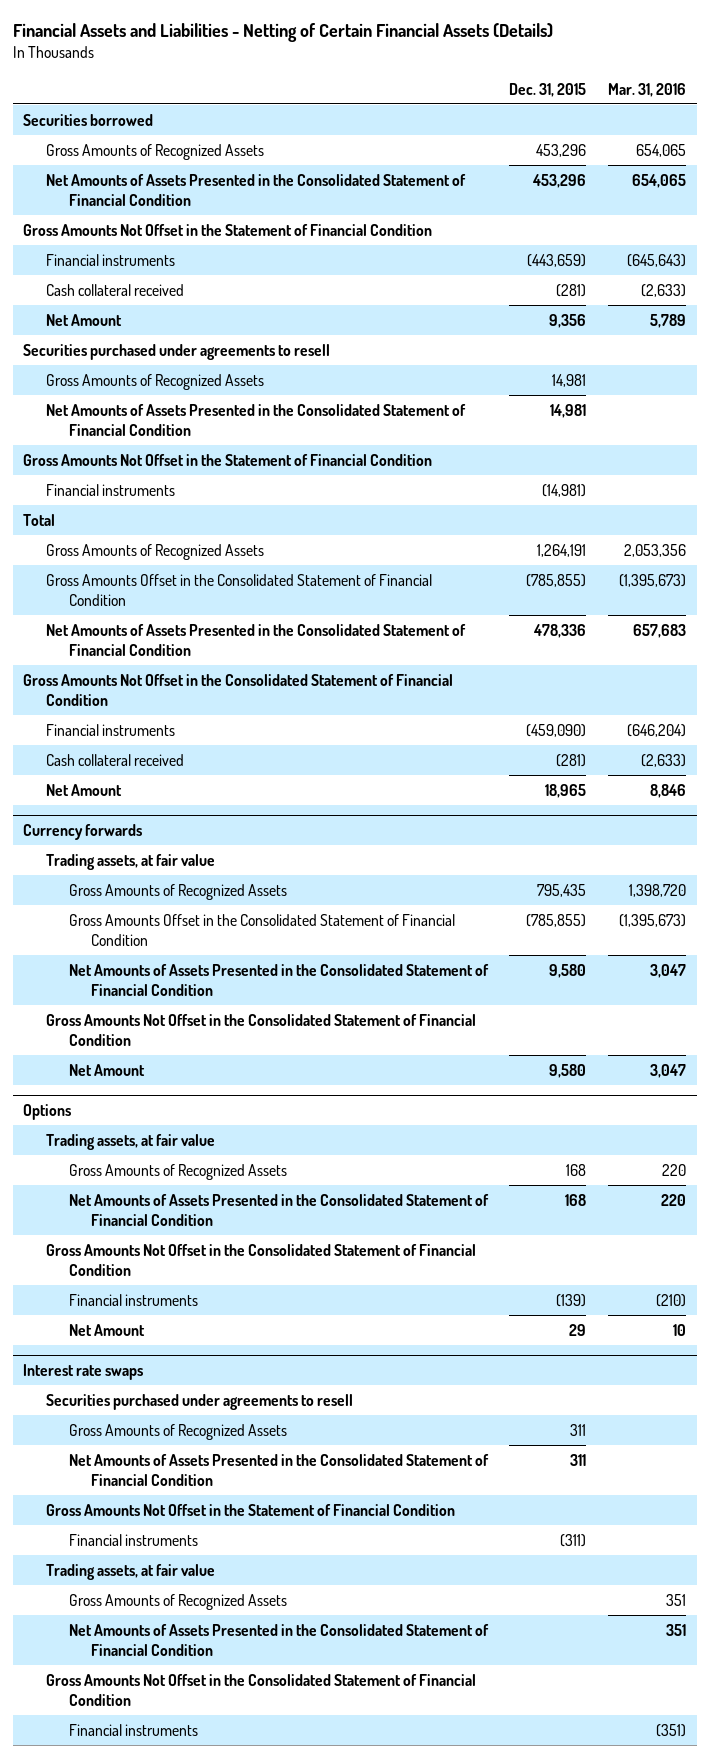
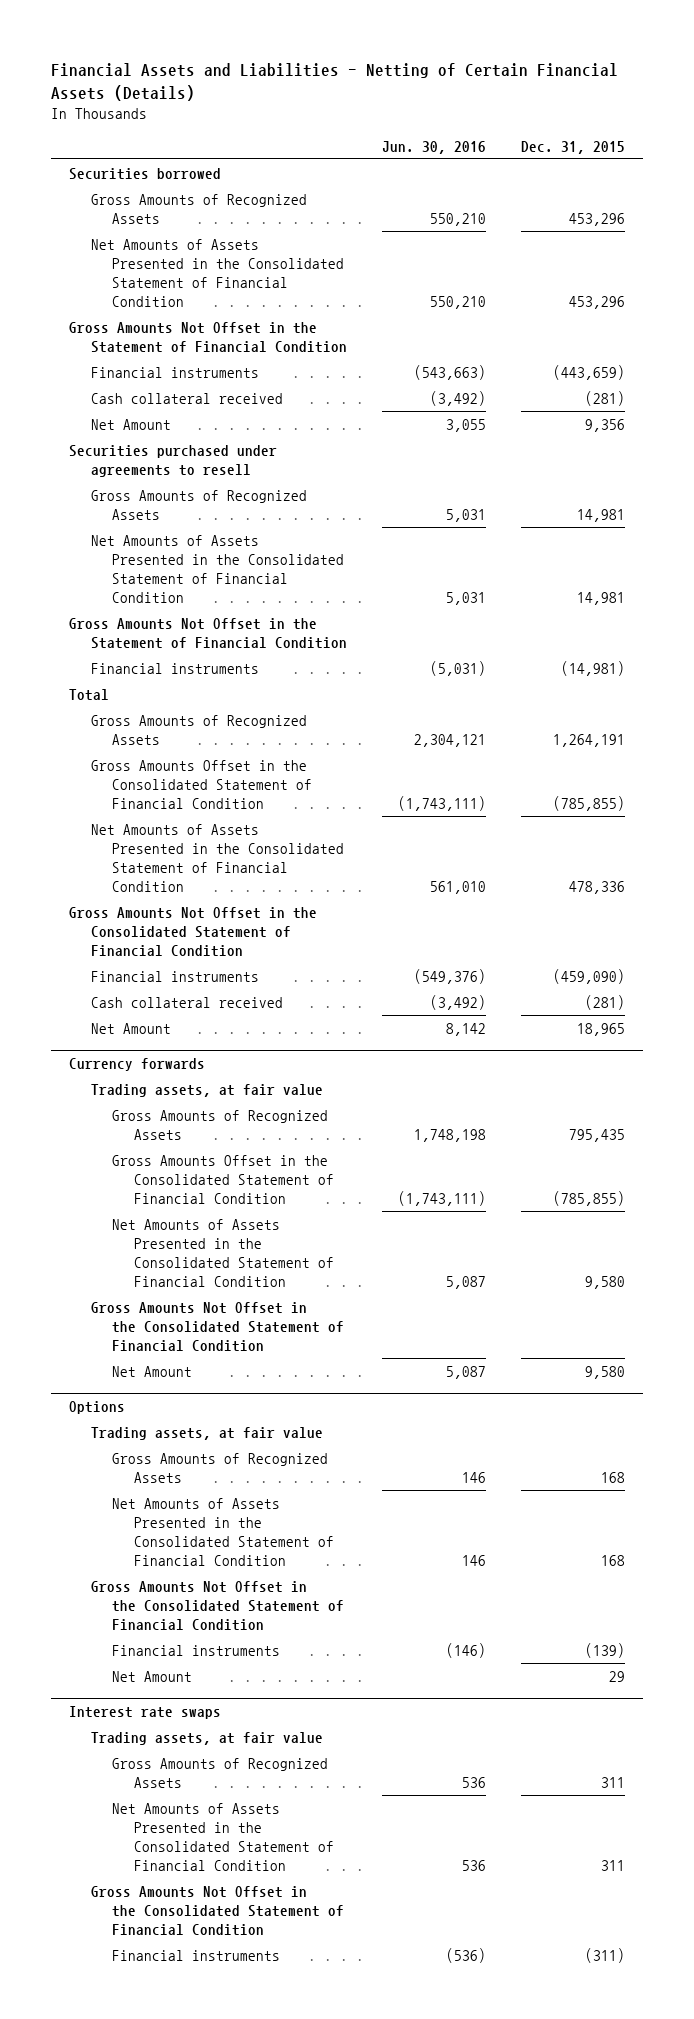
[607,82,686,97] Mar. 31, 2016 -> none
none -> [381,140,486,154] Jun. 30, 2016
[46,1393,354,1410] Securities purchased under agreements to resell -> none
[46,1563,216,1580] Trading assets, at fair value -> [90,1731,323,1745] Trading assets, at fair value
[46,1503,456,1516] Gross Amounts Not Offset in the Statement of Financial Condition -> none
[68,1593,287,1610] Gross Amounts of Recognized Assets -> none
[68,1623,489,1656] Net Amounts of Assets Presented in the Consolidated Statement of Financial Condition -> none
[68,1723,198,1736] Financial instruments -> none
[68,1533,198,1546] Financial instruments -> [112,1949,281,1961] Financial instruments

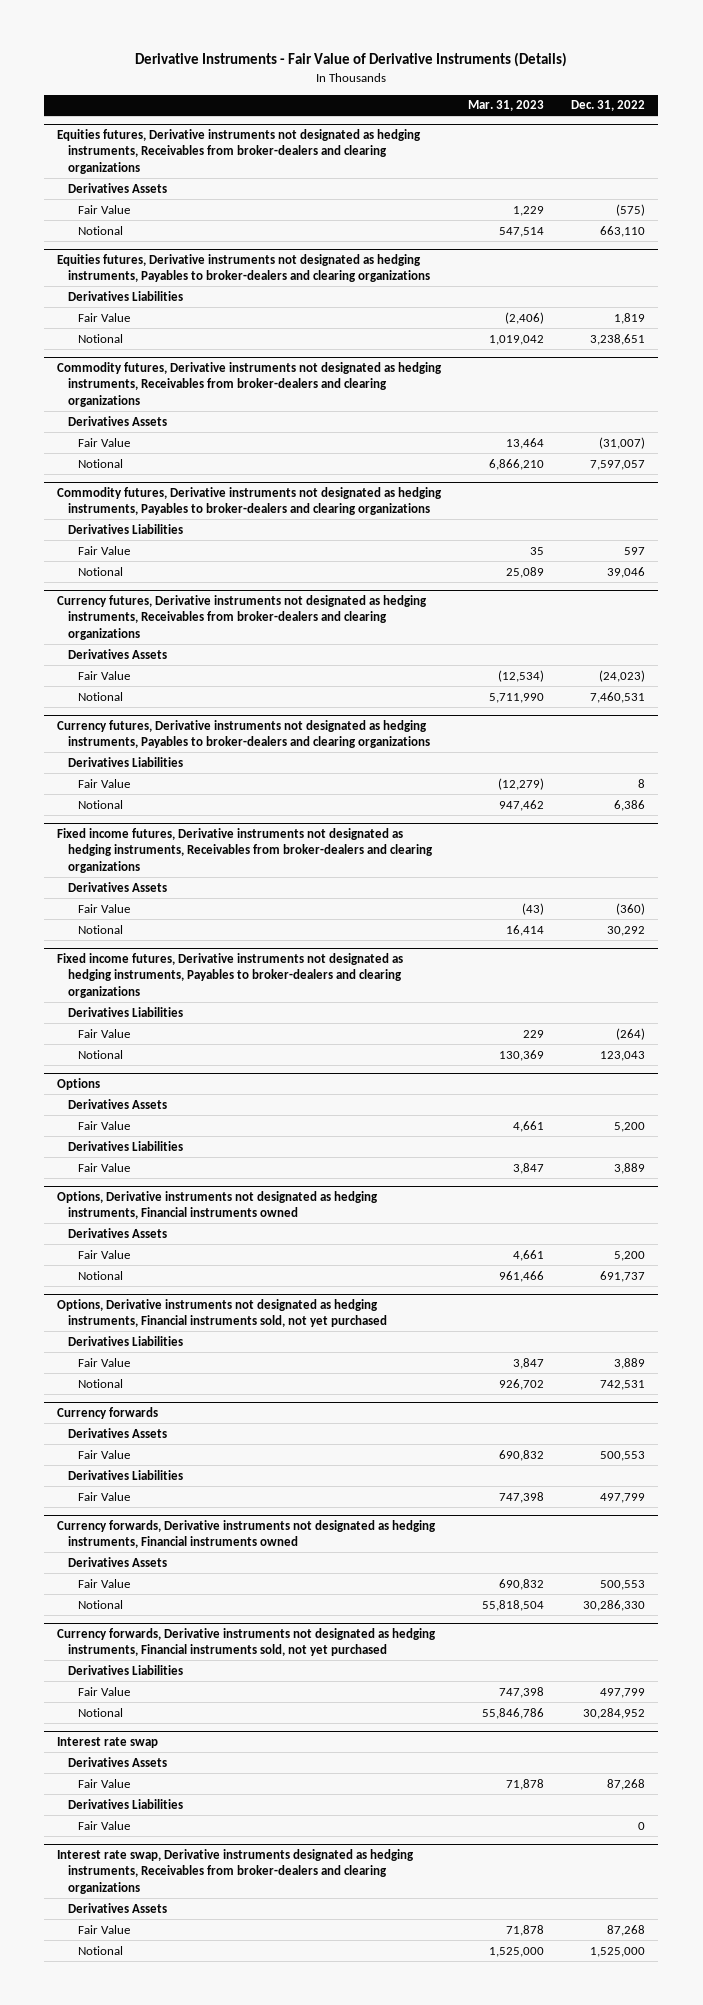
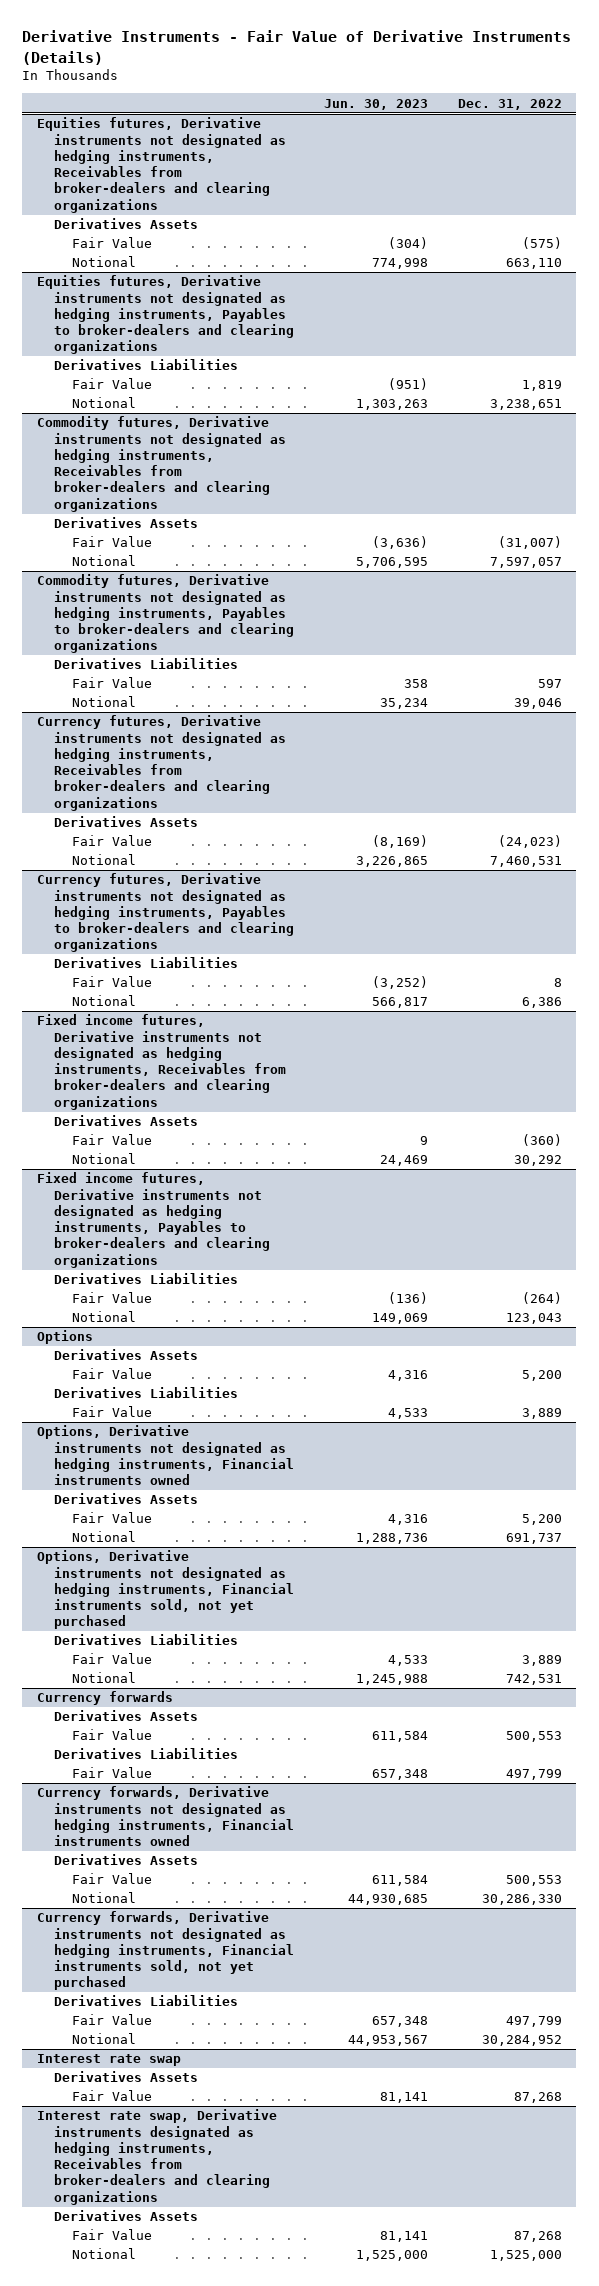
[468,100,545,112] Mar. 31, 2023 -> none
none -> [323,98,428,110] Jun. 30, 2023
[67,1798,183,1809] Derivatives Liabilities -> none
[78,1820,131,1830] Fair Value -> none

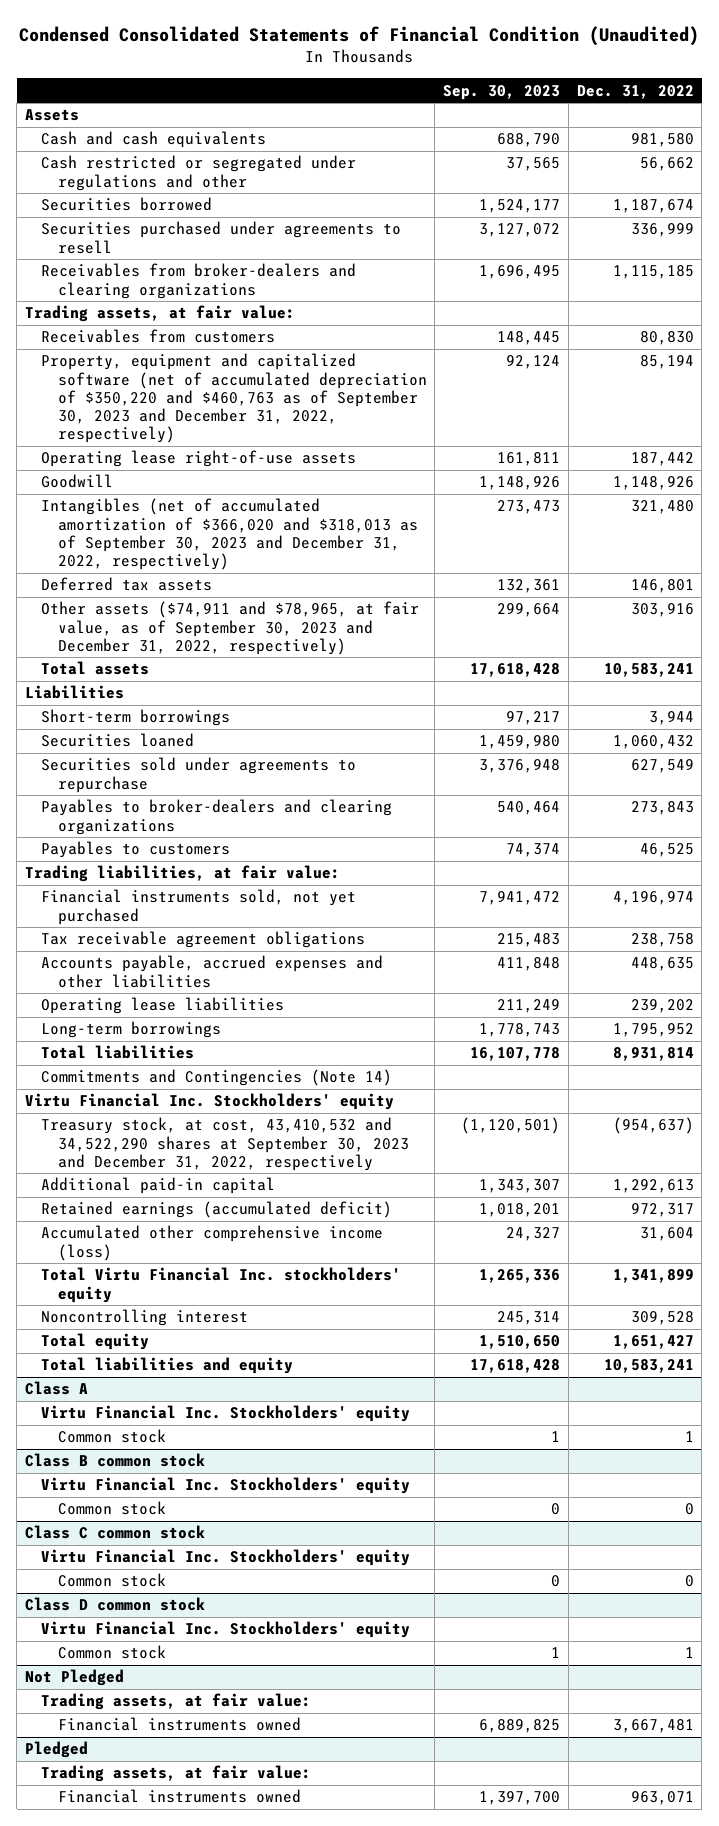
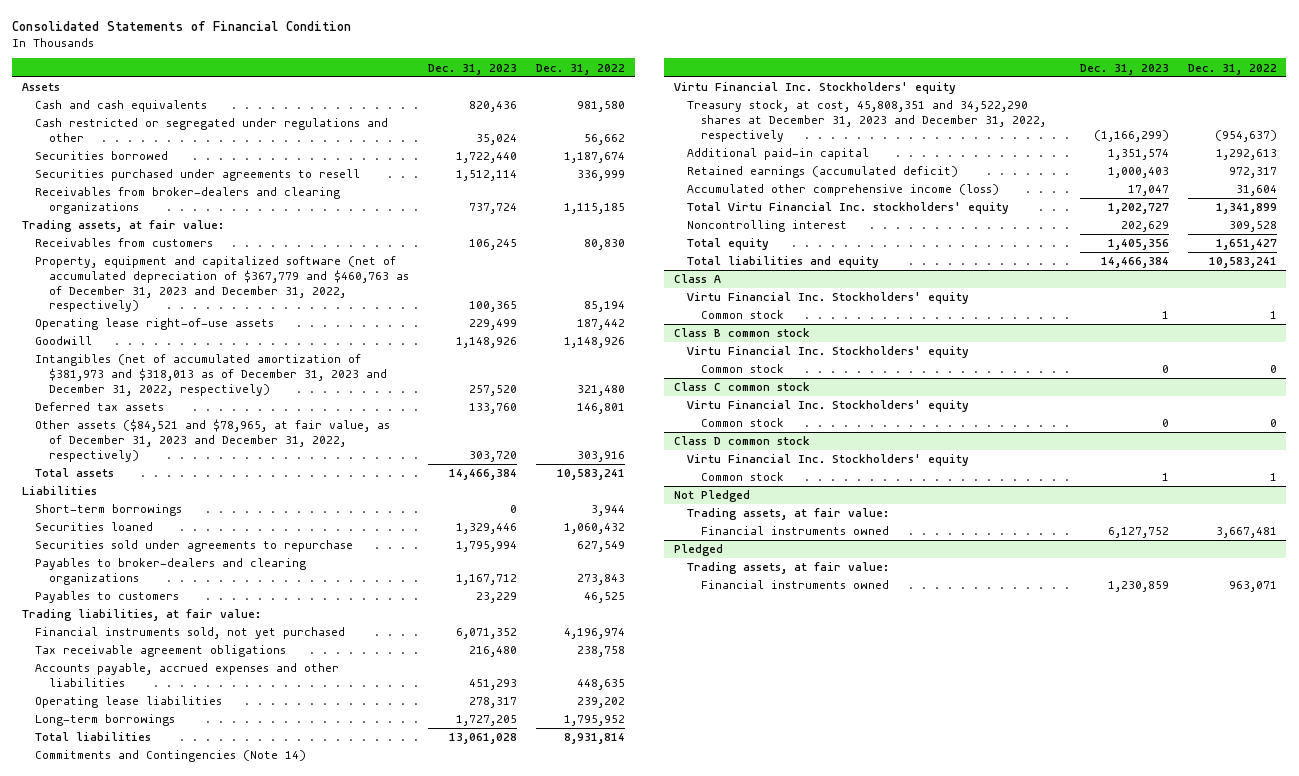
[19,26,700,47] Condensed Consolidated Statements of Financial Condition (Unaudited) -> [12,20,352,31] Consolidated Statements of Financial Condition
[443,84,561,100] Sep. 30, 2023 -> none
none -> [428,63,518,75] Dec. 31, 2023
[41,353,427,444] Property, equipment and capitalized software (net of accumulated depreciation of $350,220 and $460,763 as of September 30, 2023 and December 31, 2022, respectively) -> [35,256,410,313] Property, equipment and capitalized software (net of accumulated depreciation of $367,779 and $460,763 as of December 31, 2023 and December 31, 2022, respectively)
[41,498,418,571] Intangibles (net of accumulated amortization of $366,020 and $318,013 as of September 30, 2023 and December 31, 2022, respectively) -> [35,354,388,396] Intangibles (net of accumulated amortization of $381,973 and $318,013 as of December 31, 2023 and December 31, 2022, respectively)
[41,601,420,655] Other assets ($74,911 and $78,965, at fair value, as of September 30, 2023 and December 31, 2022, respectively) -> [35,419,391,462] Other assets ($84,521 and $78,965, at fair value, as of December 31, 2023 and December 31, 2022, respectively)
[41,1117,409,1171] Treasury stock, at cost, 43,410,532 and 34,522,290 shares at September 30, 2023 and December 31, 2022, respectively -> [687,100,1046,142] Treasury stock, at cost, 45,808,351 and 34,522,290 shares at December 31, 2023 and December 31, 2022, respectively

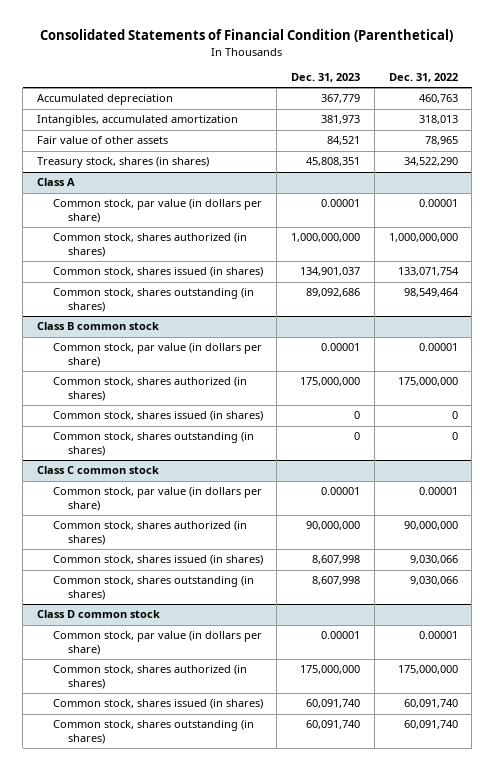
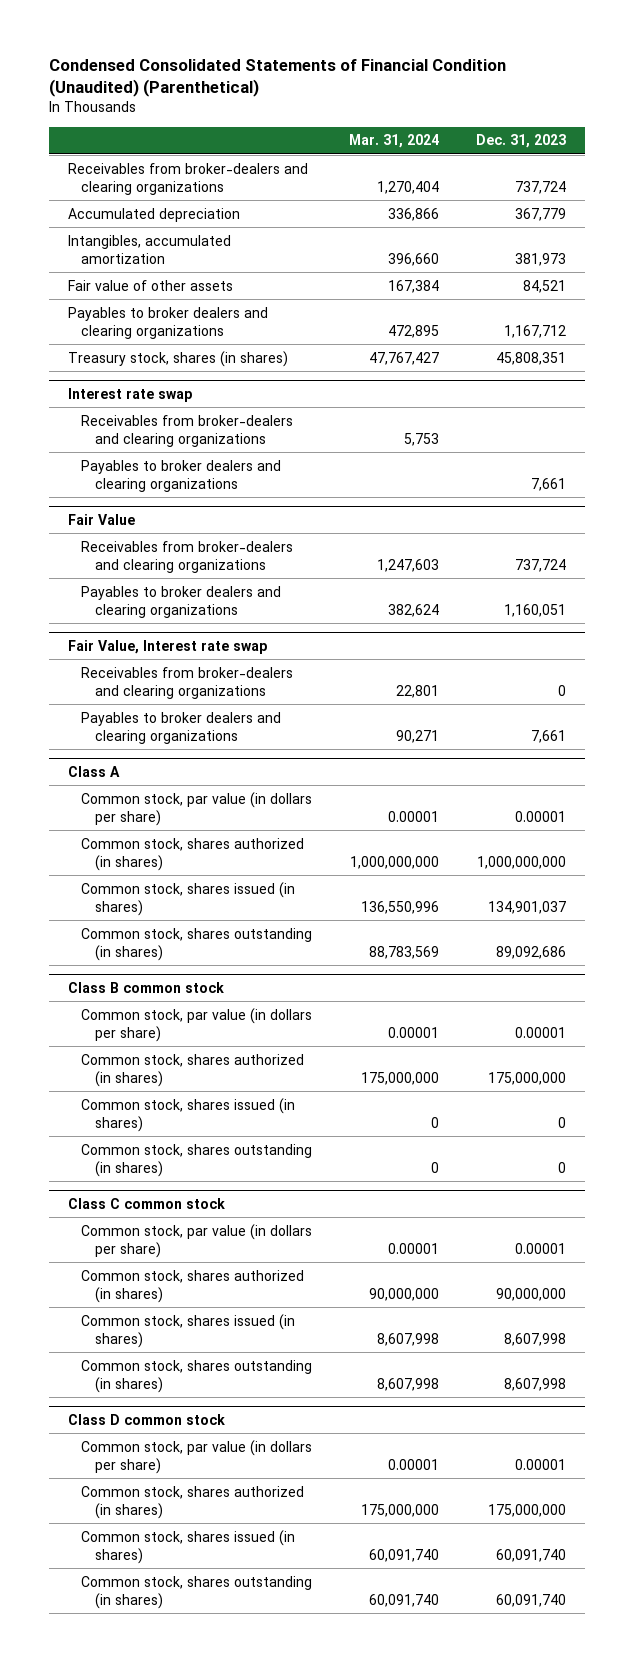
[40,29,454,43] Consolidated Statements of Financial Condition (Parenthetical) -> [49,59,507,98] Condensed Consolidated Statements of Financial Condition (Unaudited) (Parenthetical)
[388,73,458,83] Dec. 31, 2022 -> none
none -> [349,134,440,149] Mar. 31, 2024
none -> [67,162,308,195] Receivables from broker-dealers and clearing organizations
none -> [67,306,268,339] Payables to broker dealers and clearing organizations
none -> [67,387,192,402] Interest rate swap
none -> [81,414,294,447] Receivables from broker-dealers and clearing organizations
none -> [81,459,282,492] Payables to broker dealers and clearing organizations
none -> [67,513,135,525] Fair Value
none -> [81,540,294,573] Receivables from broker-dealers and clearing organizations
none -> [81,585,282,618] Payables to broker dealers and clearing organizations
none -> [67,639,267,654] Fair Value, Interest rate swap
none -> [81,666,294,699] Receivables from broker-dealers and clearing organizations
none -> [81,711,282,744] Payables to broker dealers and clearing organizations

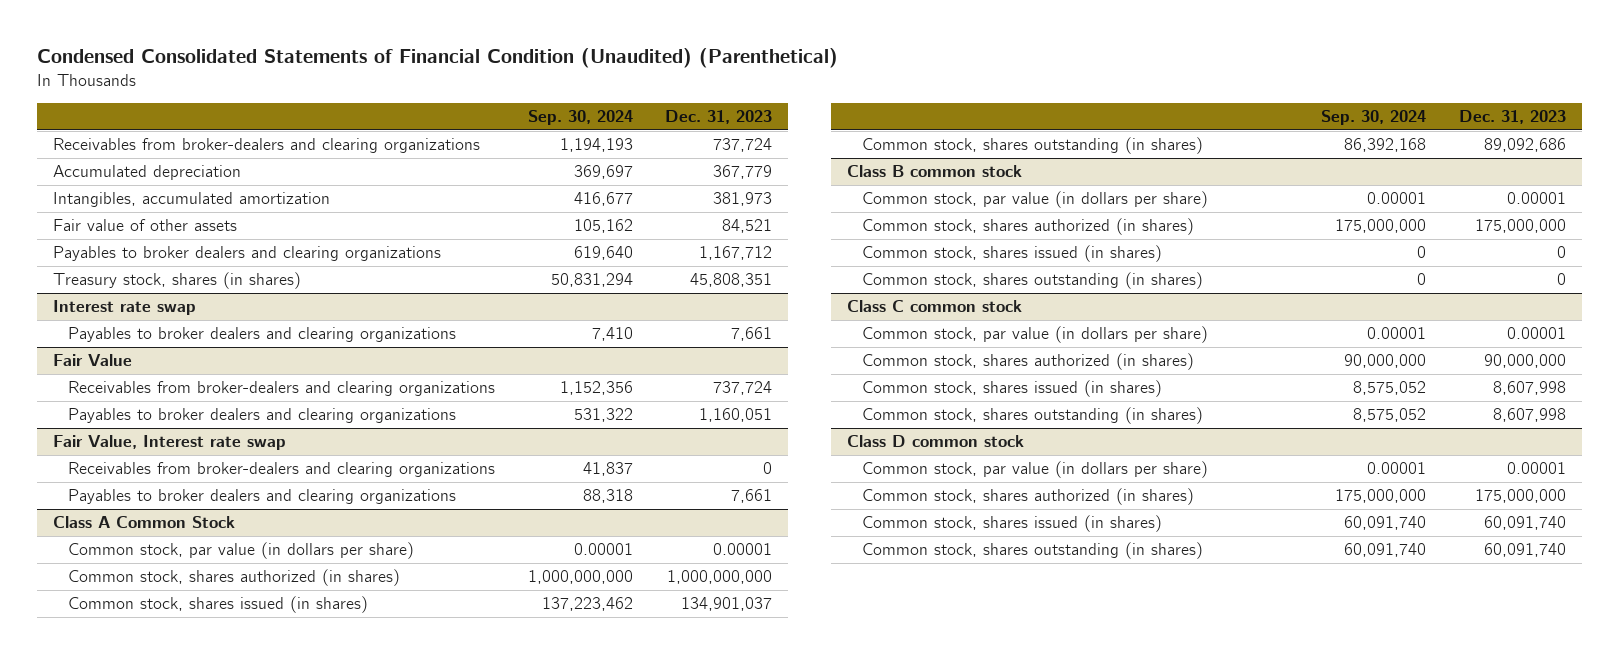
[349,134,440,149] Mar. 31, 2024 -> none
none -> [527,110,633,126] Sep. 30, 2024
[81,414,294,447] Receivables from broker-dealers and clearing organizations -> none
[67,765,120,777] Class A -> [53,516,236,529] Class A Common Stock

